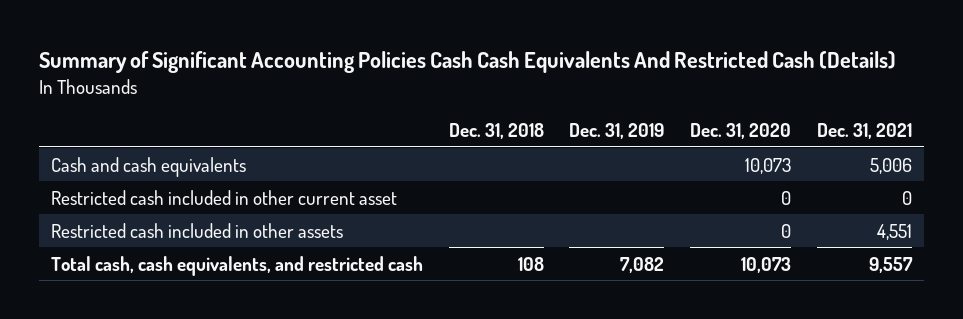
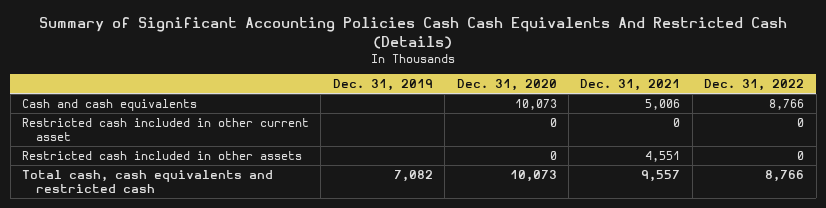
[448,122,544,139] Dec. 31, 2018 -> none
none -> [704,79,805,92] Dec. 31, 2022
[51,255,424,276] Total cash, cash equivalents, and restricted cash -> [22,169,274,193] Total cash, cash equivalents and restricted cash

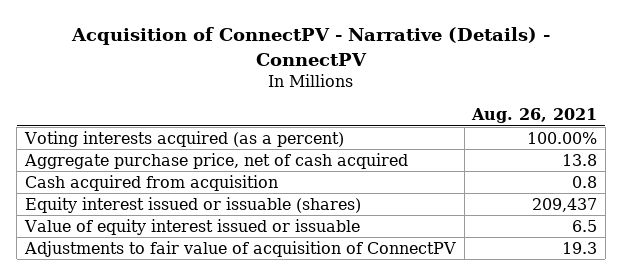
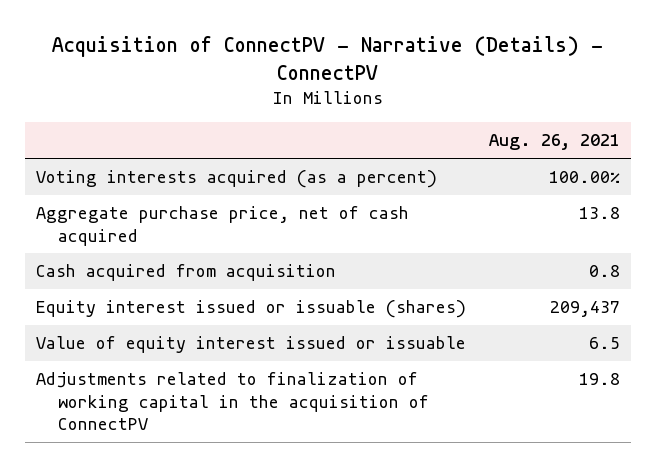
[23,241,456,258] Adjustments to fair value of acquisition of ConnectPV -> [36,372,430,431] Adjustments related to finalization of working capital in the acquisition of ConnectPV
[562,242,598,255] 19.3 -> [578,373,620,386] 19.8

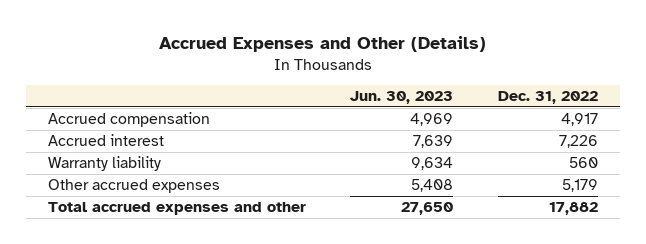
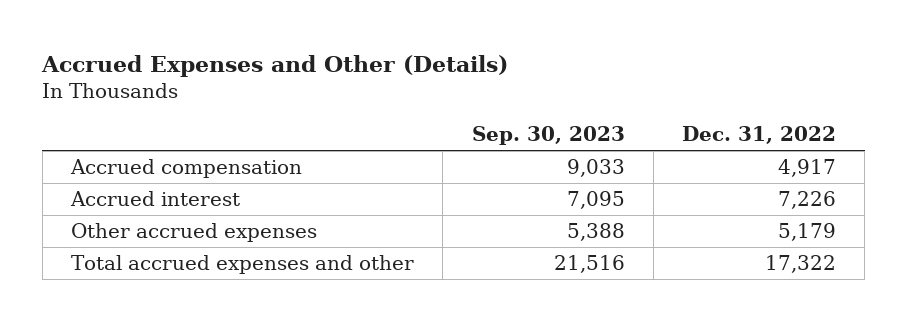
[350,91,454,105] Jun. 30, 2023 -> none
none -> [471,125,625,145] Sep. 30, 2023
[47,155,161,171] Warranty liability -> none
[548,201,598,215] 17,882 -> [765,255,837,274] 17,322

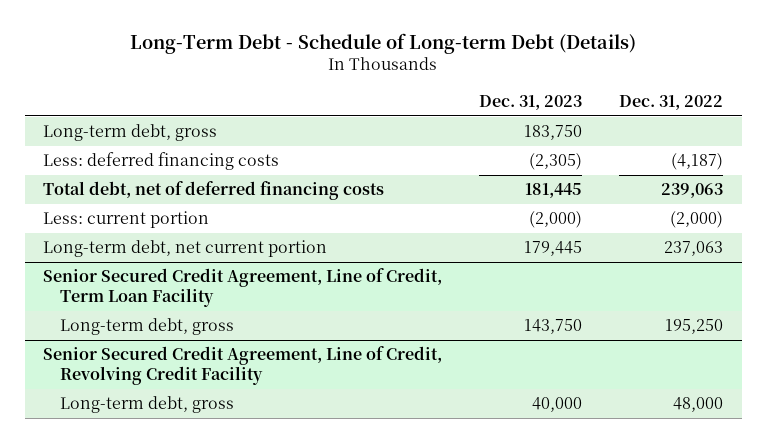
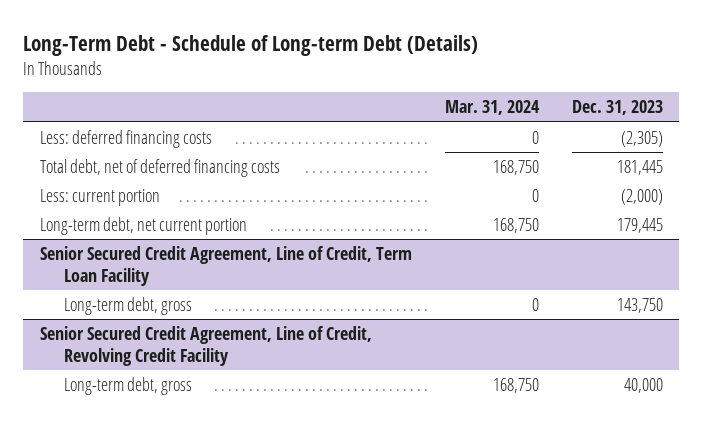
[619,94,724,110] Dec. 31, 2022 -> none
none -> [444,100,540,116] Mar. 31, 2024
[43,124,218,142] Long-term debt, gross -> none

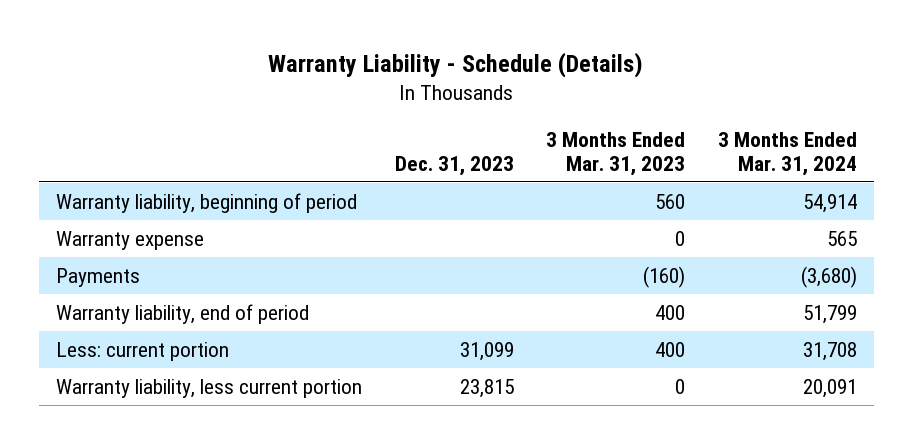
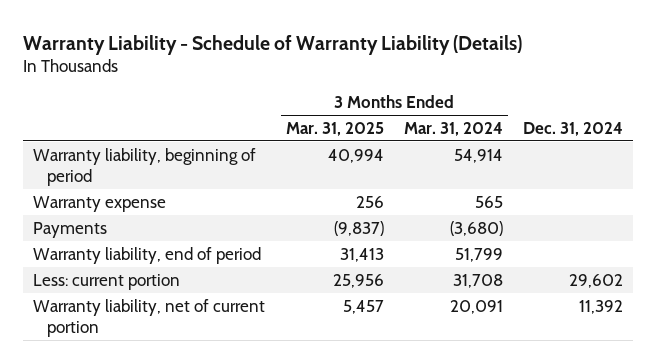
[268,51,644,78] Warranty Liability - Schedule (Details) -> [23,34,523,55] Warranty Liability - Schedule of Warranty Liability (Details)
[394,155,514,176] Dec. 31, 2023 -> none
[546,131,686,176] 3 Months Ended Mar. 31, 2023 -> none
none -> [285,121,384,136] Mar. 31, 2025
none -> [523,121,624,136] Dec. 31, 2024
[55,378,362,398] Warranty liability, less current portion -> [33,298,266,337] Warranty liability, net of current portion

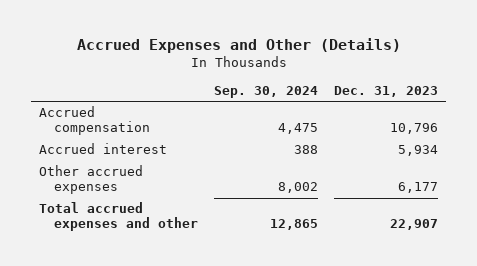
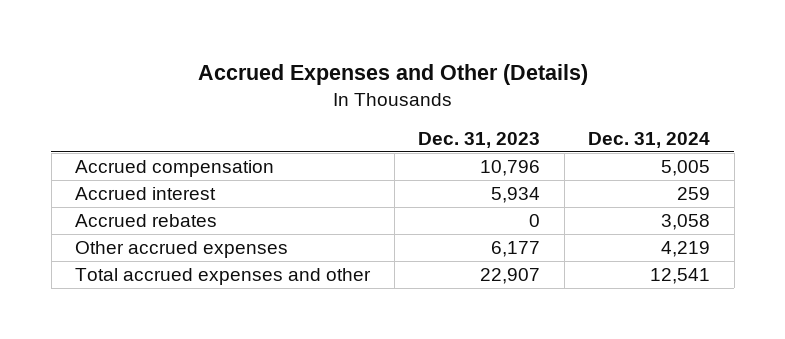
[214,86,319,99] Sep. 30, 2024 -> none
none -> [588,131,711,148] Dec. 31, 2024
none -> [75,213,218,227] Accrued rebates

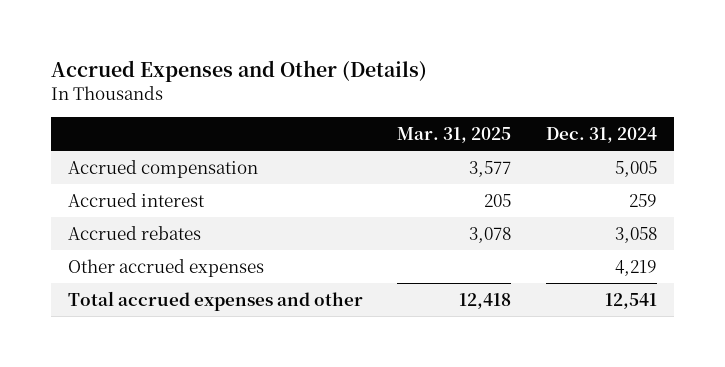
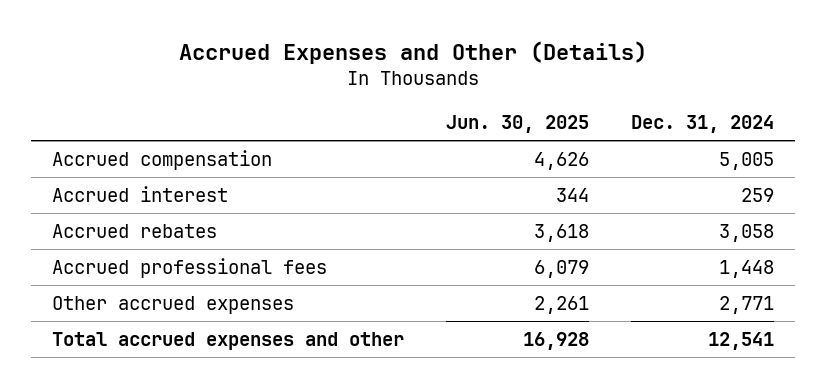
[397,127,512,144] Mar. 31, 2025 -> none
none -> [445,115,589,134] Jun. 30, 2025
none -> [51,258,327,279] Accrued professional fees
[614,259,657,276] 4,219 -> [719,296,775,315] 2,771

